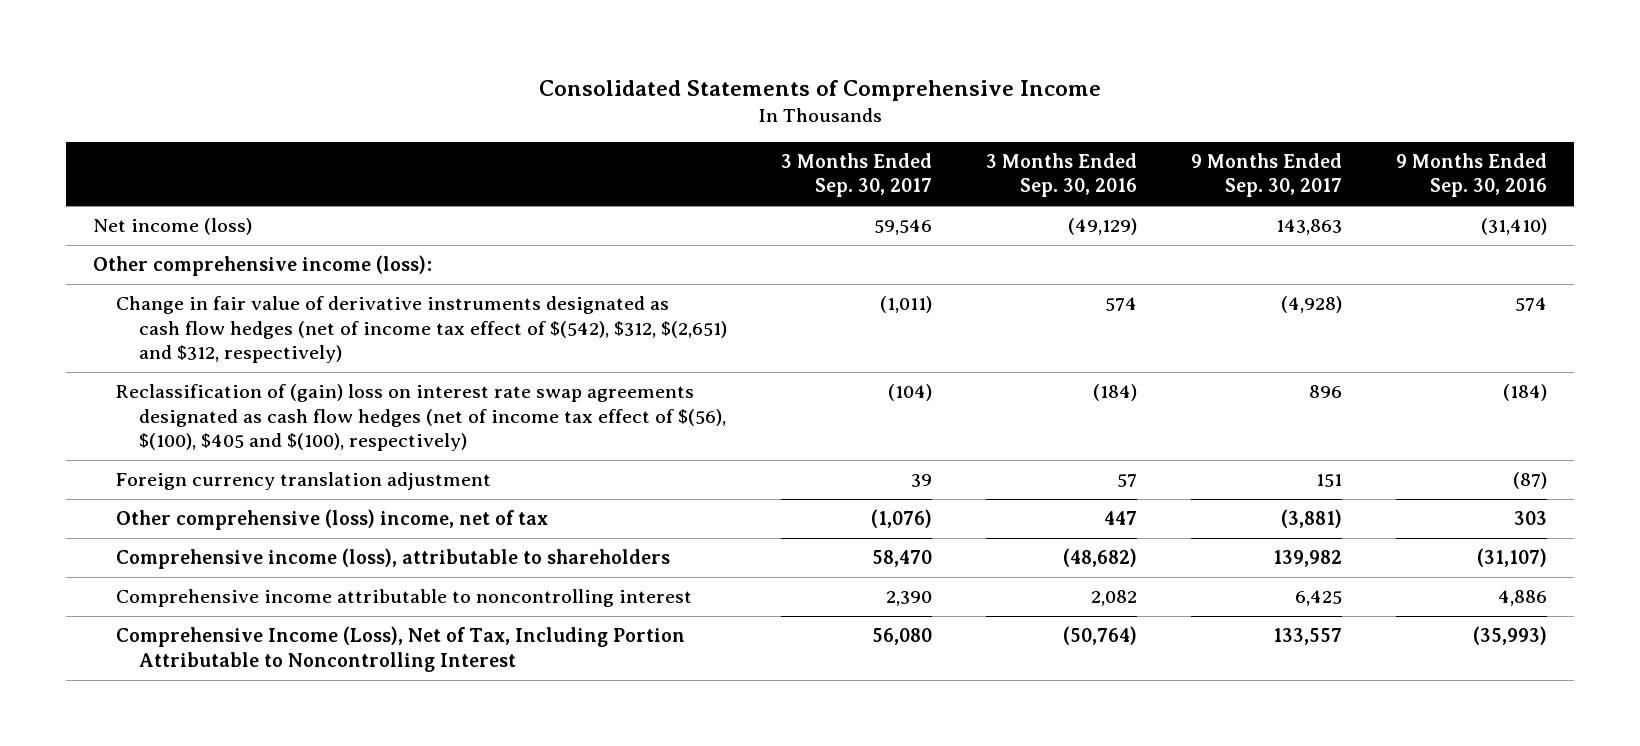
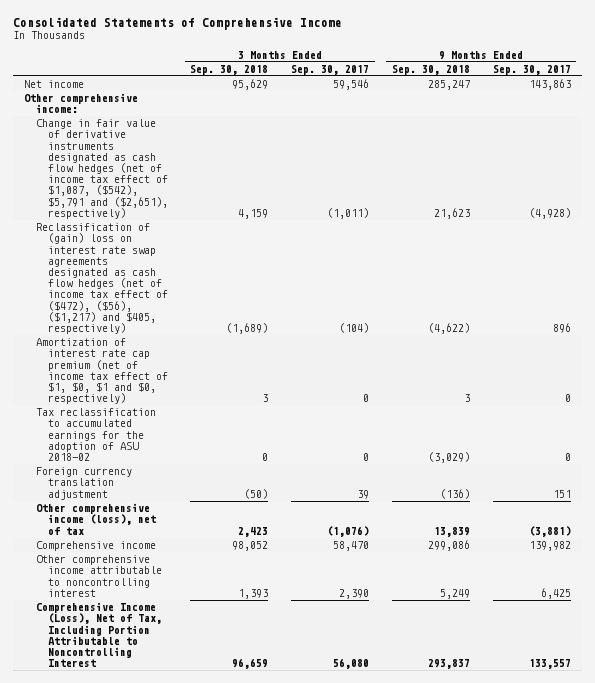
[986,152,1138,198] 3 Months Ended Sep. 30, 2016 -> none
[1396,152,1548,198] 9 Months Ended Sep. 30, 2016 -> none
none -> [190,64,269,75] Sep. 30, 2018
none -> [391,64,470,75] Sep. 30, 2018
[92,218,252,236] Net income (loss) -> [24,80,85,89] Net income
[92,255,432,277] Other comprehensive income (loss): -> [24,93,139,114] Other comprehensive income:
[115,296,728,364] Change in fair value of derivative instruments designated as cash flow hedges (net of income tax effect of $(542), $312, $(2,651) and $312, respectively) -> [36,119,168,219] Change in fair value of derivative instruments designated as cash flow hedges (net of income tax effect of $1,087, ($542), $5,791 and ($2,651), respectively)
[115,384,727,452] Reclassification of (gain) loss on interest rate swap agreements designated as cash flow hedges (net of income tax effect of $(56), $(100), $405 and $(100), respectively) -> [36,223,168,335] Reclassification of (gain) loss on interest rate swap agreements designated as cash flow hedges (net of income tax effect of ($472), ($56), ($1,217) and $405, respectively)
none -> [36,338,168,405] Amortization of interest rate cap premium (net of income tax effect of $1, $0, $1 and $0, respectively)
none -> [36,408,157,462] Tax reclassification to accumulated earnings for the adoption of ASU 2018-02
[115,509,548,531] Other comprehensive (loss) income, net of tax -> [36,503,156,535] Other comprehensive income (loss), net of tax
[115,548,670,570] Comprehensive income (loss), attributable to shareholders -> [36,541,157,552] Comprehensive income
[115,589,692,608] Comprehensive income attributable to noncontrolling interest -> [36,555,162,597] Other comprehensive income attributable to noncontrolling interest

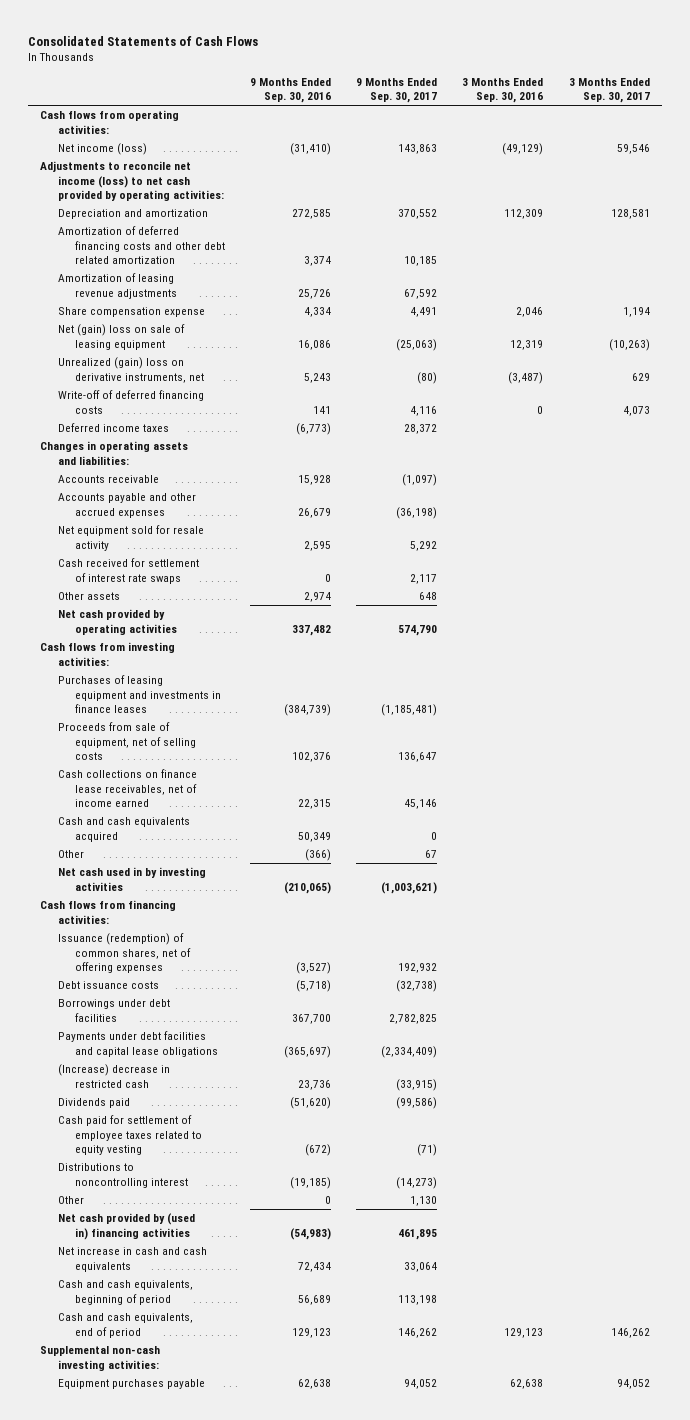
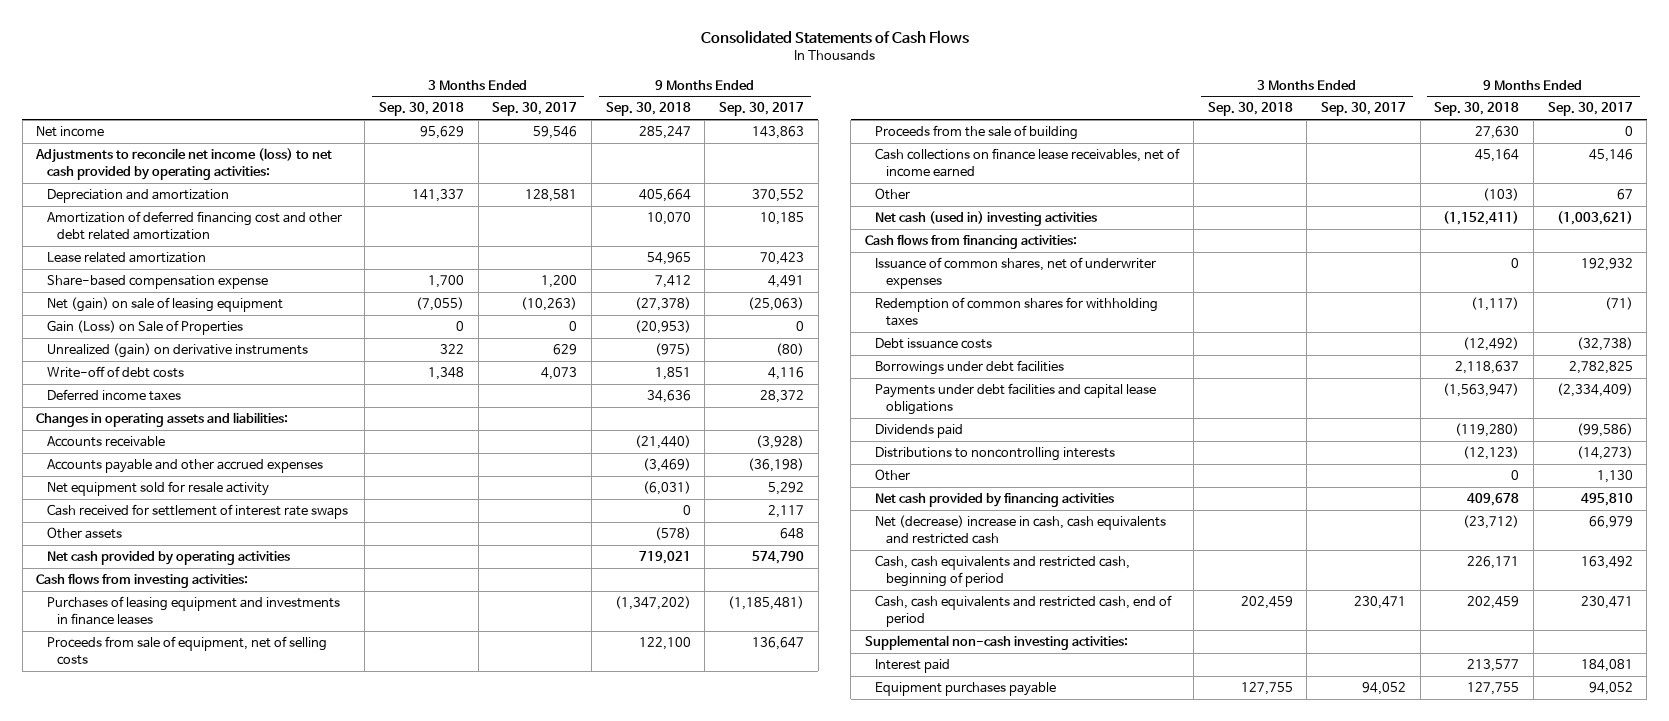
[250,77,332,104] 9 Months Ended Sep. 30, 2016 -> none
[462,77,544,104] 3 Months Ended Sep. 30, 2016 -> none
none -> [379,102,465,117] Sep. 30, 2018
none -> [605,102,691,117] Sep. 30, 2018
[40,110,180,134] Cash flows from operating activities: -> none
[57,143,147,156] Net income (loss) -> [36,126,105,138] Net income
[57,273,178,299] Amortization of leasing revenue adjustments -> none
[57,226,226,265] Amortization of deferred financing costs and other debt related amortization -> [46,211,342,240] Amortization of deferred financing cost and other debt related amortization
none -> [46,252,206,264] Lease related amortization
[57,307,205,318] Share compensation expense -> [46,275,268,290] Share-based compensation expense
[622,307,650,318] 1,194 -> [541,275,578,289] 1,200
[57,324,185,350] Net (gain) loss on sale of leasing equipment -> [46,297,283,313] Net (gain) on sale of leasing equipment
none -> [46,320,243,336] Gain (Loss) on Sale of Properties
[57,357,205,383] Unrealized (gain) loss on derivative instruments, net -> [46,343,308,359] Unrealized (gain) on derivative instruments
[57,390,204,414] Write-off of deferred financing costs -> [46,366,184,379] Write-off of debt costs
[402,474,438,487] (1,097) -> [755,435,804,450] (3,928)
none -> [875,125,1079,141] Proceeds from the sale of building
[57,817,190,842] Cash and cash equivalents acquired -> none
[57,867,206,891] Net cash used in by investing activities -> [875,211,1098,227] Net cash (used in) investing activities
[57,933,192,974] Issuance (redemption) of common shares, net of offering expenses -> [875,257,1157,289] Issuance of common shares, net of underwriter expenses
none -> [875,297,1159,326] Redemption of common shares for withholding taxes
[57,1064,170,1088] (Increase) decrease in restricted cash -> none
[57,1115,203,1156] Cash paid for settlement of employee taxes related to equity vesting -> none
[57,1163,189,1188] Distributions to noncontrolling interest -> [875,447,1116,462] Distributions to noncontrolling interests
[57,1213,195,1240] Net cash provided by (used in) financing activities -> [875,493,1115,508] Net cash provided by financing activities
[398,1228,438,1240] 461,895 -> [1580,493,1633,507] 495,810
[57,1247,207,1272] Net increase in cash and cash equivalents -> [875,515,1167,544] Net (decrease) increase in cash, cash equivalents and restricted cash
[404,1261,438,1272] 33,064 -> [1588,516,1633,530] 66,979
[57,1280,193,1305] Cash and cash equivalents, beginning of period -> [875,555,1131,587] Cash, cash equivalents and restricted cash, beginning of period
[398,1294,438,1305] 113,198 -> [1580,556,1633,570] 163,492
[57,1313,193,1338] Cash and cash equivalents, end of period -> [875,595,1173,627] Cash, cash equivalents and restricted cash, end of period
[398,1327,438,1338] 146,262 -> [1580,596,1633,610] 230,471
[610,1327,650,1338] 146,262 -> [1354,596,1407,610] 230,471
none -> [875,659,951,674] Interest paid

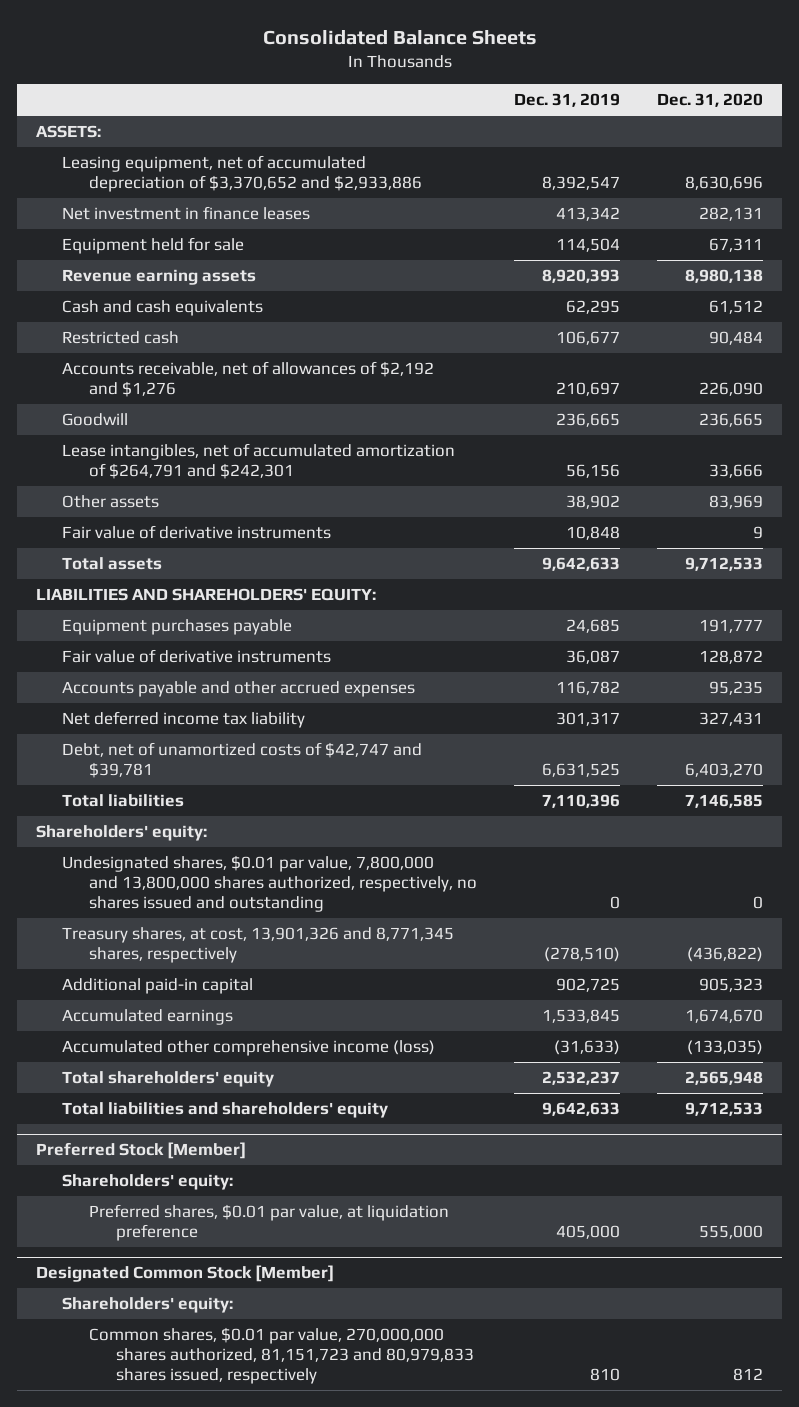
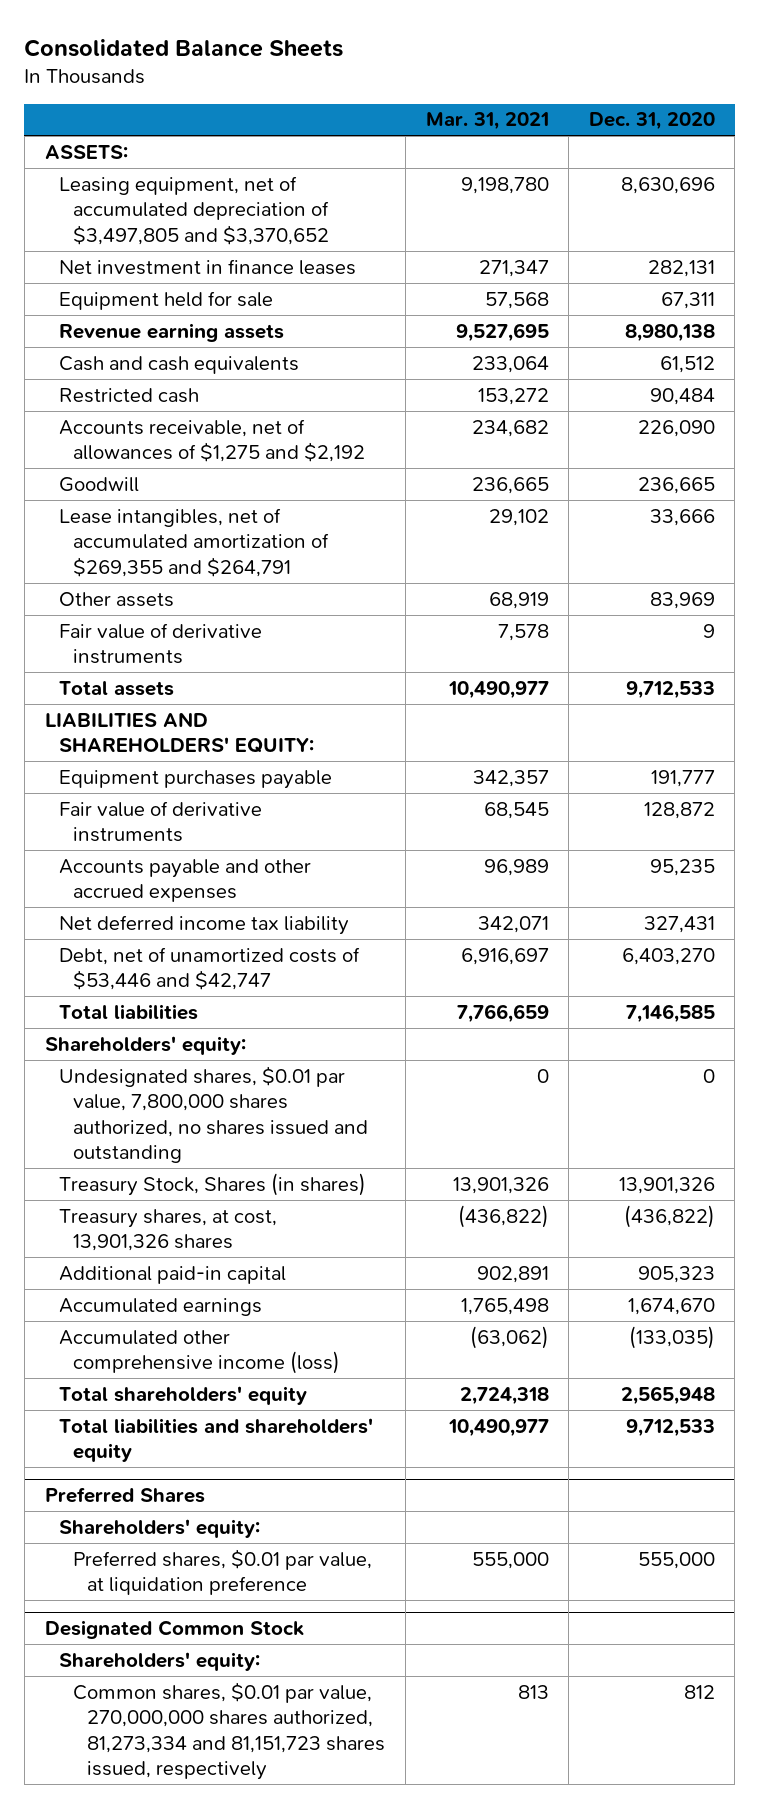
[514,93,621,108] Dec. 31, 2019 -> none
none -> [425,112,549,131] Mar. 31, 2021
[62,154,423,193] Leasing equipment, net of accumulated depreciation of $3,370,652 and $2,933,886 -> [58,175,330,245] Leasing equipment, net of accumulated depreciation of $3,497,805 and $3,370,652
[62,360,435,398] Accounts receivable, net of allowances of $2,192 and $1,276 -> [58,418,366,463] Accounts receivable, net of allowances of $1,275 and $2,192
[62,442,456,480] Lease intangibles, net of accumulated amortization of $264,791 and $242,301 -> [58,507,330,577] Lease intangibles, net of accumulated amortization of $269,355 and $264,791
[62,741,423,779] Debt, net of unamortized costs of $42,747 and $39,781 -> [58,946,360,991] Debt, net of unamortized costs of $53,446 and $42,747
[62,854,478,913] Undesignated shares, $0.01 par value, 7,800,000 and 13,800,000 shares authorized, respectively, no shares issued and outstanding -> [58,1065,369,1164] Undesignated shares, $0.01 par value, 7,800,000 shares authorized, no shares issued and outstanding
none -> [58,1172,366,1196] Treasury Stock, Shares (in shares)
[62,926,455,964] Treasury shares, at cost, 13,901,326 and 8,771,345 shares, respectively -> [58,1208,277,1252] Treasury shares, at cost, 13,901,326 shares
[35,1142,246,1160] Preferred Stock [Member] -> [44,1487,205,1504] Preferred Shares
[35,1265,334,1283] Designated Common Stock [Member] -> [44,1620,304,1640] Designated Common Stock
[89,1326,474,1385] Common shares, $0.01 par value, 270,000,000 shares authorized, 81,151,723 and 80,979,833 shares issued, respectively -> [73,1681,386,1781] Common shares, $0.01 par value, 270,000,000 shares authorized, 81,273,334 and 81,151,723 shares issued, respectively

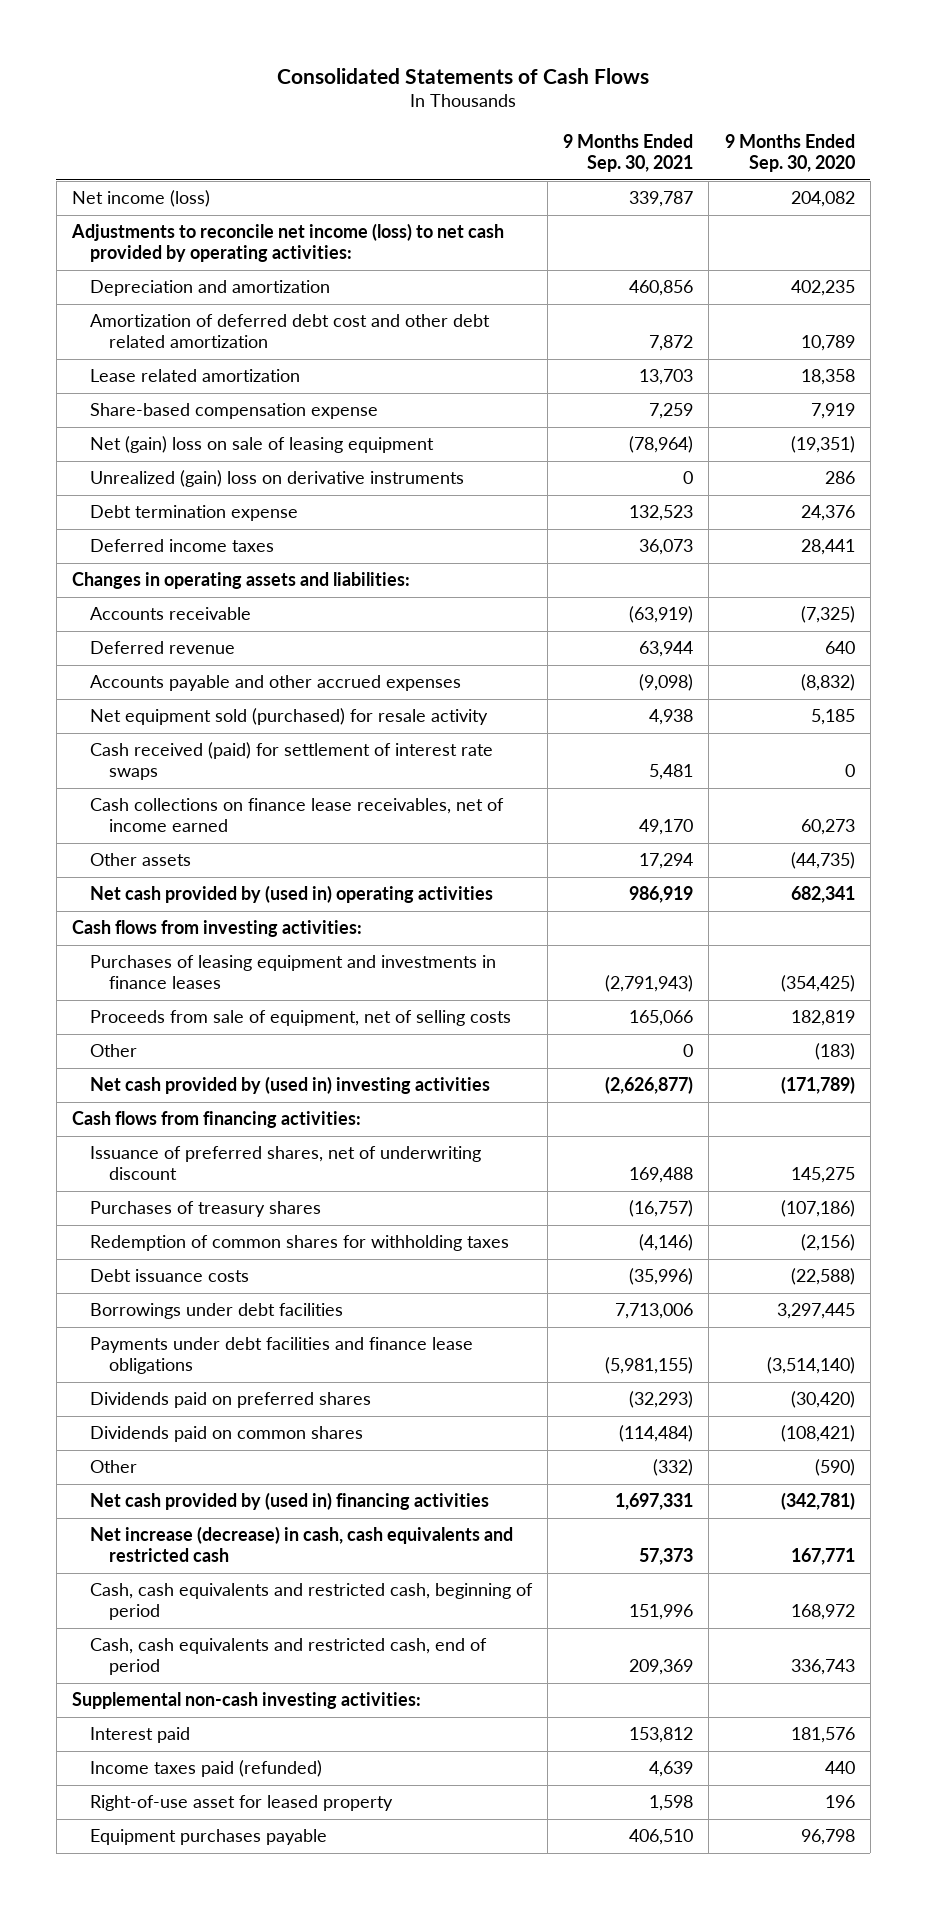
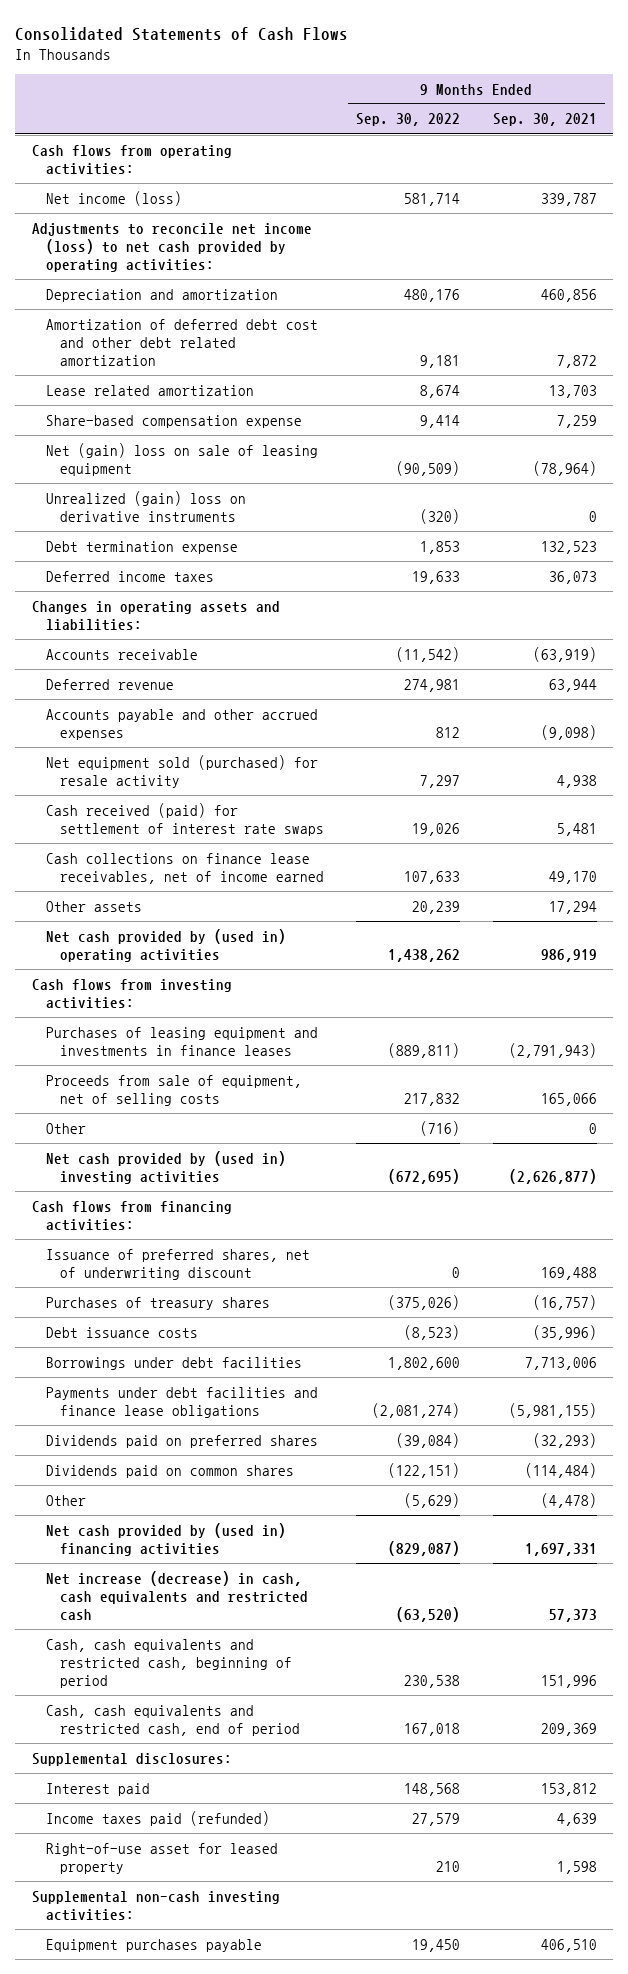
[724,134,855,173] 9 Months Ended Sep. 30, 2020 -> none
none -> [356,113,461,127] Sep. 30, 2022
none -> [31,144,232,175] Cash flows from operating activities:
[90,1235,510,1252] Redemption of common shares for withholding taxes -> none
[653,1459,694,1477] (332) -> [540,1492,597,1508] (4,478)
none -> [31,1752,232,1766] Supplemental disclosures:
[71,1692,421,1710] Supplemental non-cash investing activities: -> [31,1890,280,1921] Supplemental non-cash investing activities:

